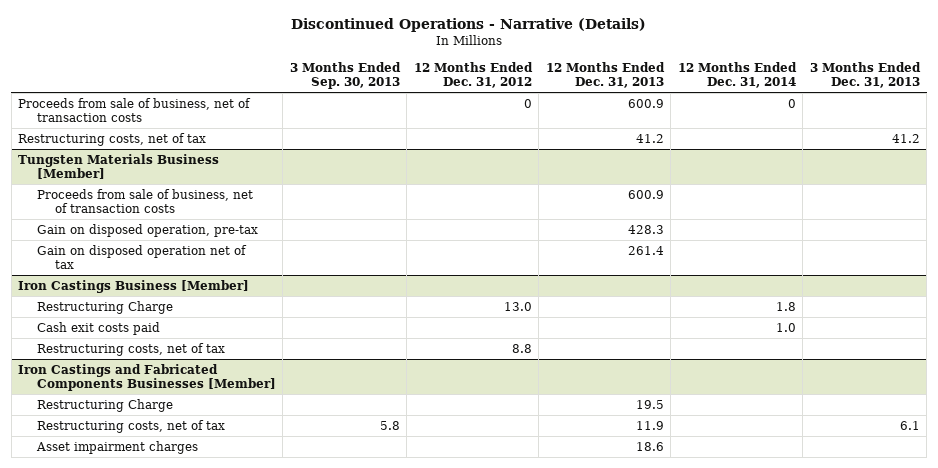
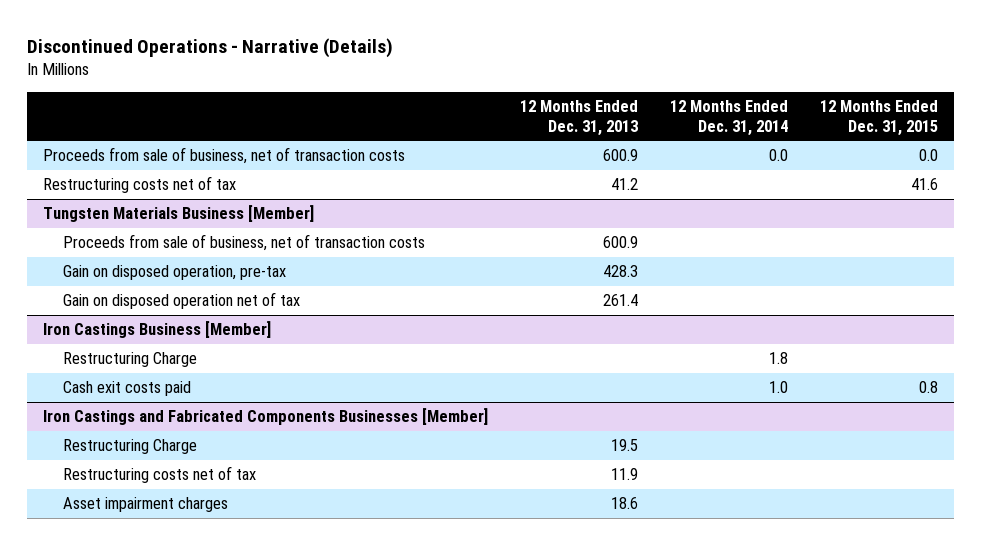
[289,61,401,90] 3 Months Ended Sep. 30, 2013 -> none
[413,61,533,89] 12 Months Ended Dec. 31, 2012 -> none
[809,61,921,89] 3 Months Ended Dec. 31, 2013 -> none
none -> [819,99,938,136] 12 Months Ended Dec. 31, 2015
[787,98,796,108] 0 -> [768,149,788,162] 0.0
[18,132,207,146] Restructuring costs, net of tax -> [42,176,236,194] Restructuring costs net of tax
[36,342,225,356] Restructuring costs, net of tax -> none
[36,419,225,433] Restructuring costs, net of tax -> [62,466,256,484] Restructuring costs net of tax

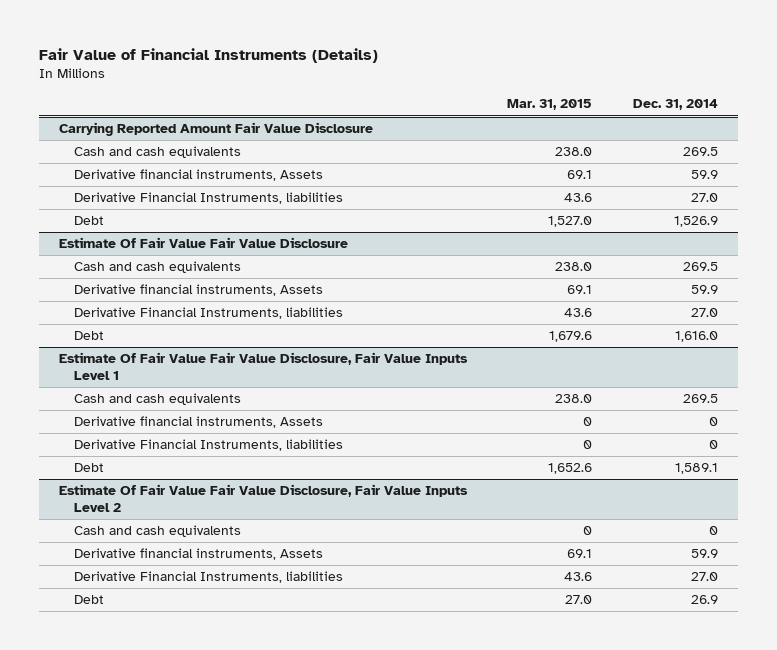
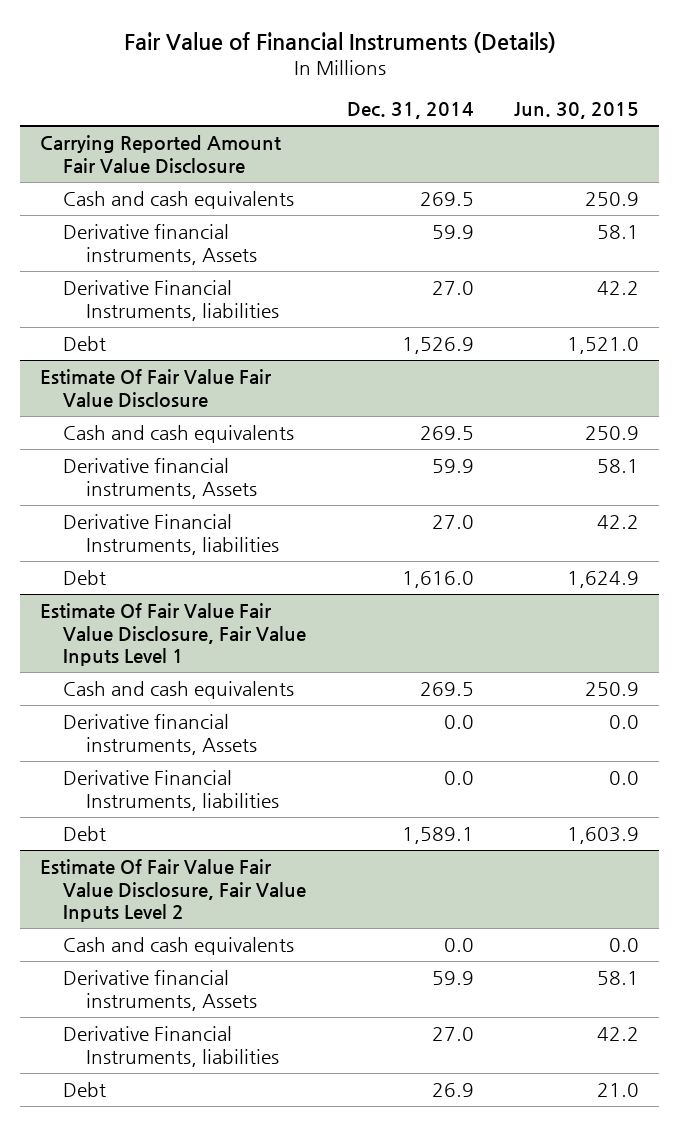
[507,99,593,111] Mar. 31, 2015 -> none
none -> [514,102,640,120] Jun. 30, 2015
[708,417,718,427] 0 -> [443,715,474,730] 0.0
[708,440,718,450] 0 -> [443,771,474,786] 0.0
[708,526,718,536] 0 -> [443,938,474,953] 0.0

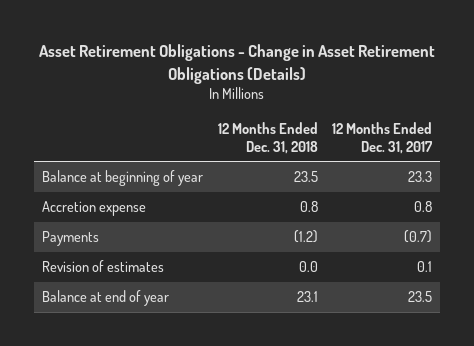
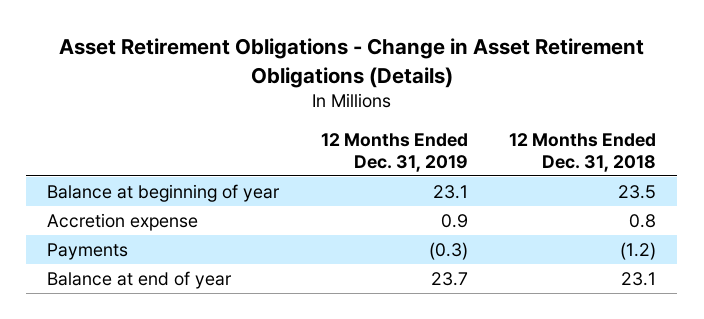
[332,121,434,154] 12 Months Ended Dec. 31, 2017 -> none
none -> [320,132,468,172] 12 Months Ended Dec. 31, 2019
[41,260,164,273] Revision of estimates -> none

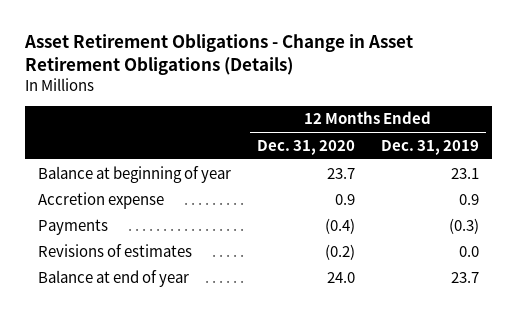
[509,132,657,172] 12 Months Ended Dec. 31, 2018 -> none
none -> [256,139,355,155] Dec. 31, 2020
none -> [37,243,192,257] Revisions of estimates

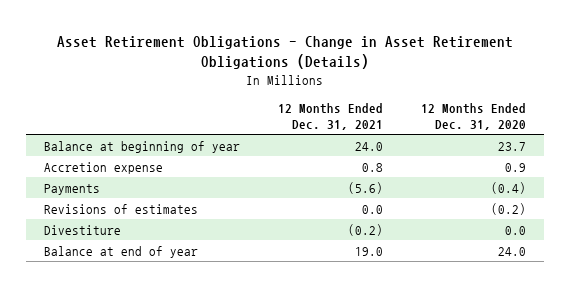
[381,139,480,155] Dec. 31, 2019 -> none
none -> [277,102,383,130] 12 Months Ended Dec. 31, 2021
none -> [44,224,122,235] Divestiture

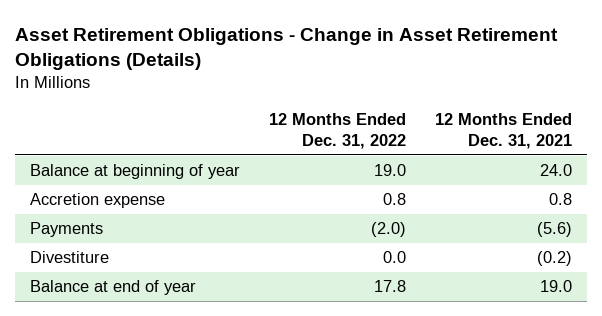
[420,102,526,130] 12 Months Ended Dec. 31, 2020 -> none
none -> [269,112,407,149] 12 Months Ended Dec. 31, 2022
[44,203,199,214] Revisions of estimates -> none

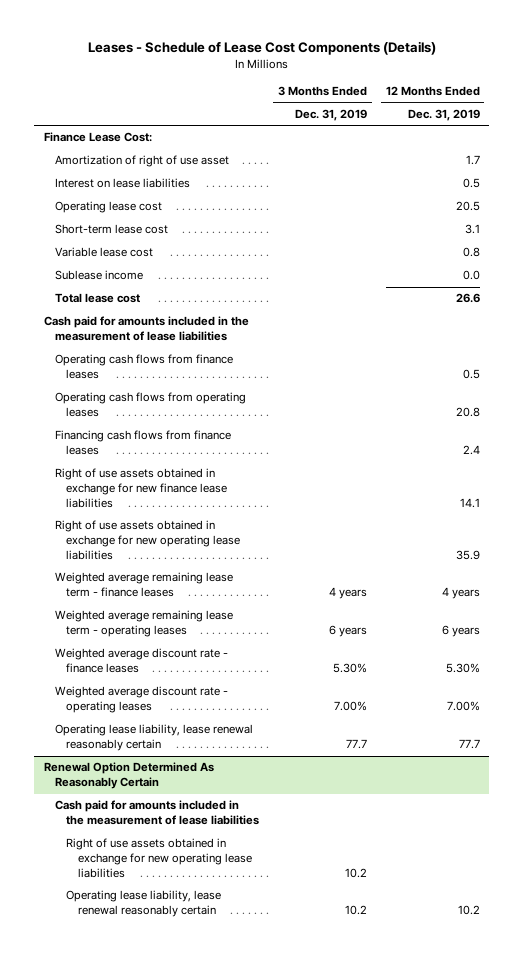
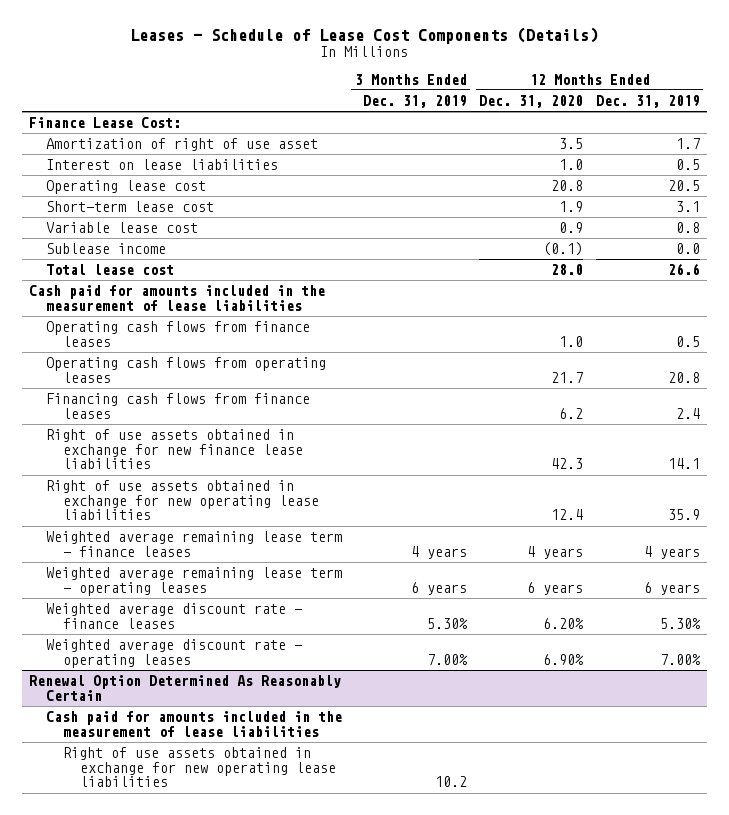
none -> [479,95,584,109] Dec. 31, 2020
[55,724,254,752] Operating lease liability, lease renewal reasonably certain -> none
[66,890,222,918] Operating lease liability, lease renewal reasonably certain -> none

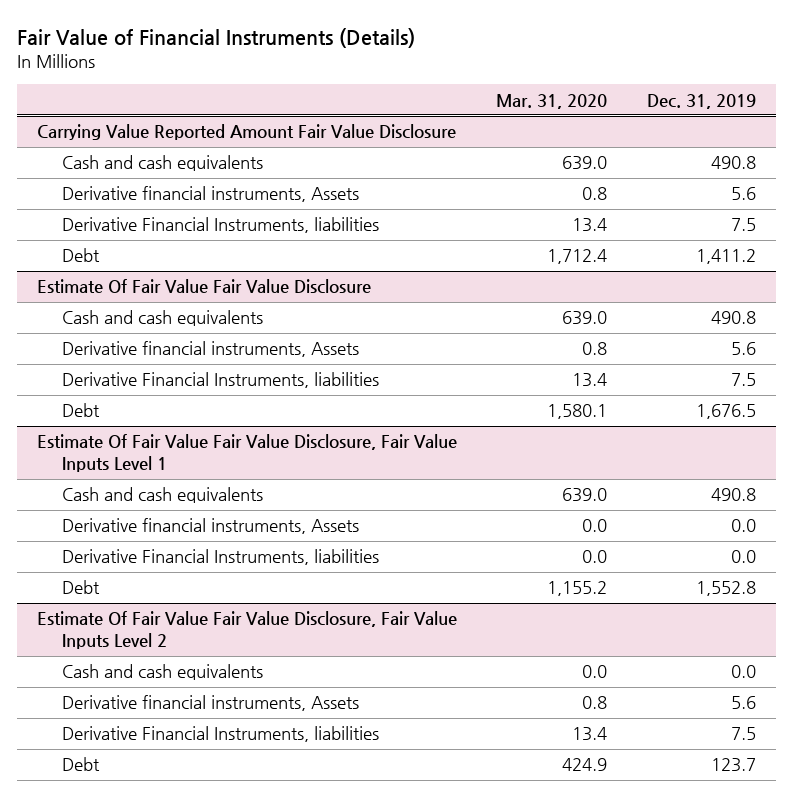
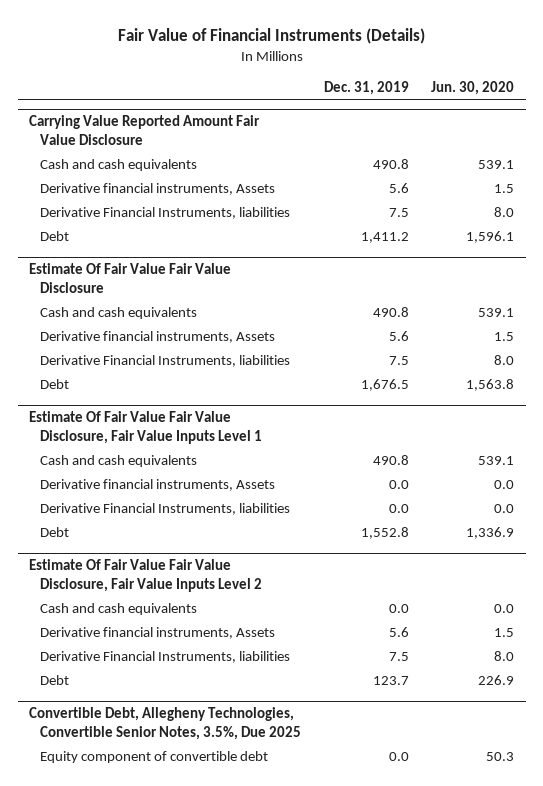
[496,93,608,109] Mar. 31, 2020 -> none
none -> [431,81,515,96] Jun. 30, 2020
none -> [29,707,301,740] Convertible Debt, Allegheny Technologies, Convertible Senior Notes, 3.5%, Due 2025
none -> [39,750,268,763] Equity component of convertible debt

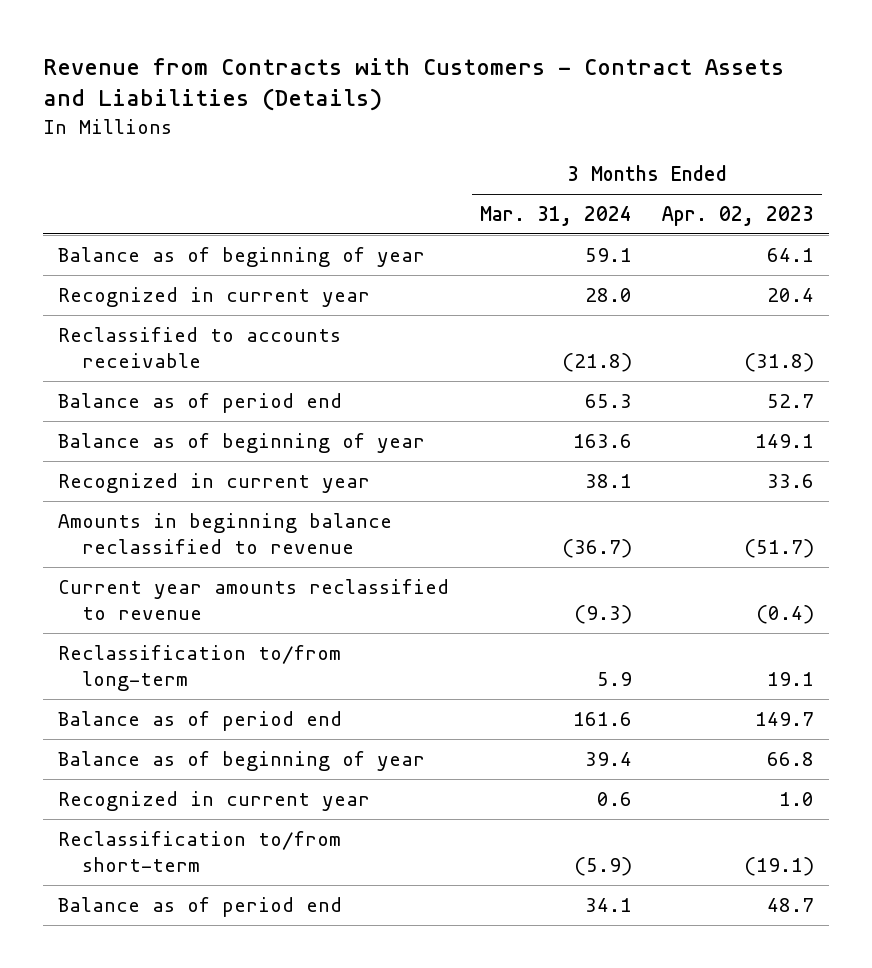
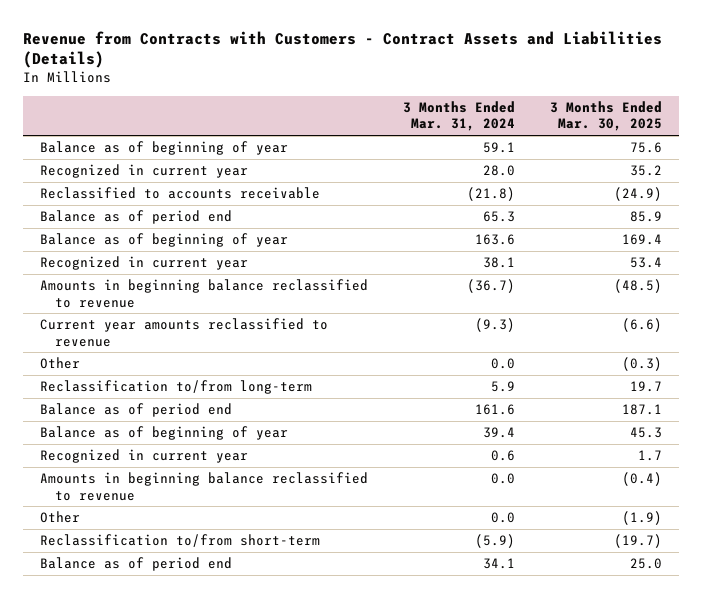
[661,205,814,226] Apr. 02, 2023 -> none
none -> [549,101,662,132] 3 Months Ended Mar. 30, 2025
none -> [40,357,81,370] Other
none -> [40,472,369,501] Amounts in beginning balance reclassified to revenue
none -> [40,511,81,524] Other

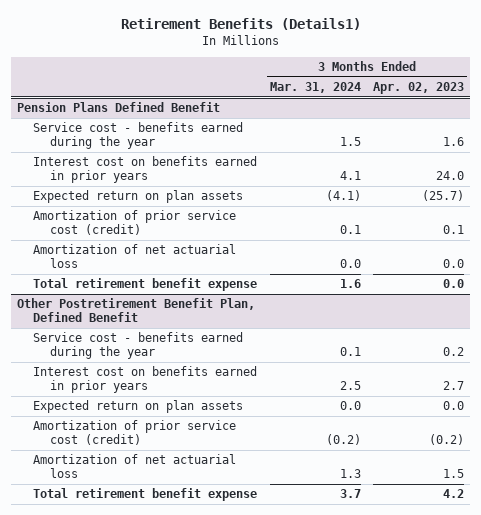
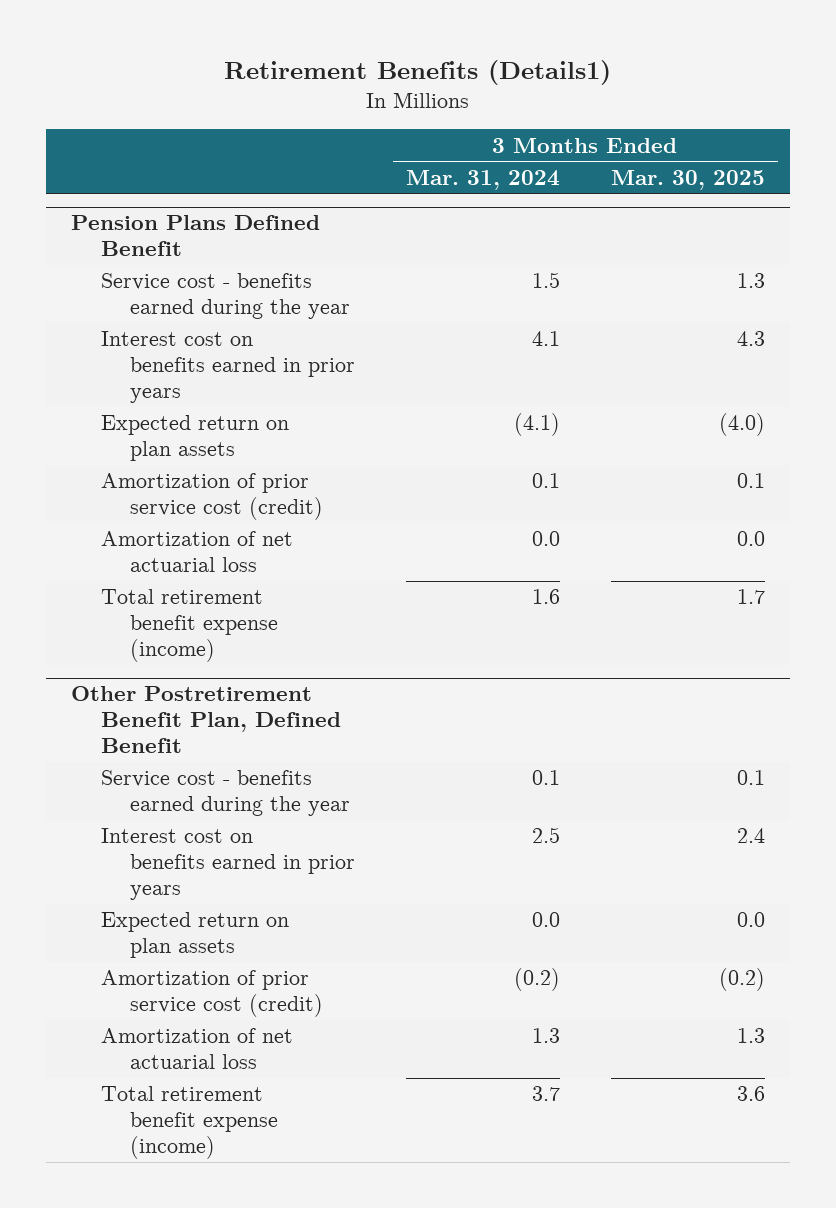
[373,82,465,95] Apr. 02, 2023 -> none
none -> [610,169,765,190] Mar. 30, 2025
[33,278,258,292] Total retirement benefit expense -> [100,589,279,663] Total retirement benefit expense (income)
[33,488,258,502] Total retirement benefit expense -> [100,1086,279,1160] Total retirement benefit expense (income)

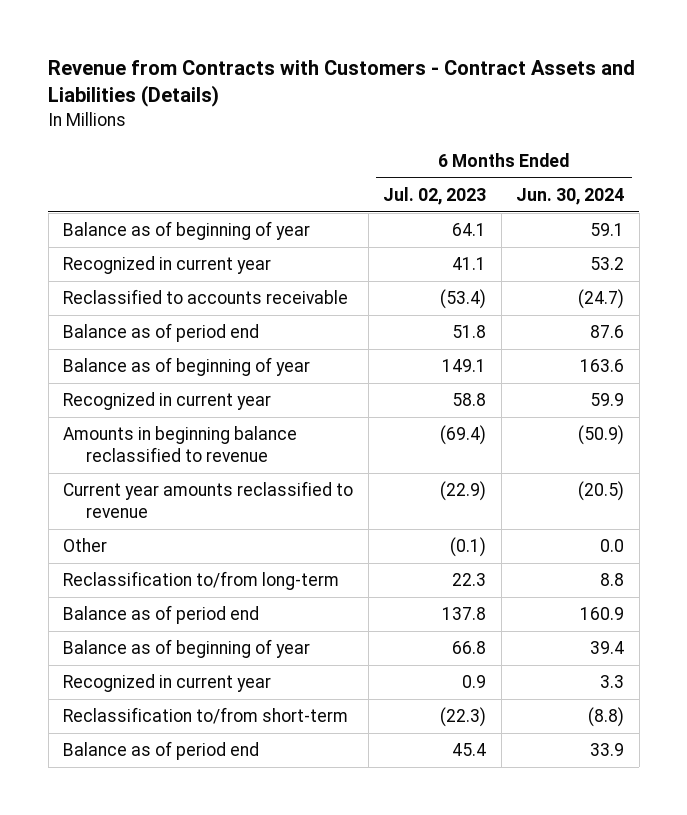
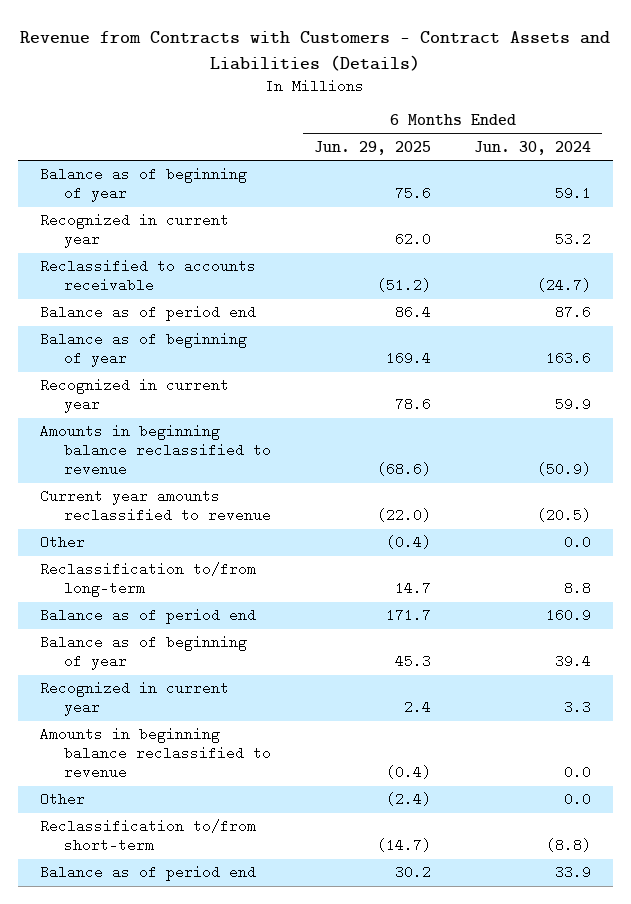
[383,186,487,205] Jul. 02, 2023 -> none
none -> [313,140,431,155] Jun. 29, 2025
none -> [39,727,271,780] Amounts in beginning balance reclassified to revenue
none -> [39,792,85,807] Other

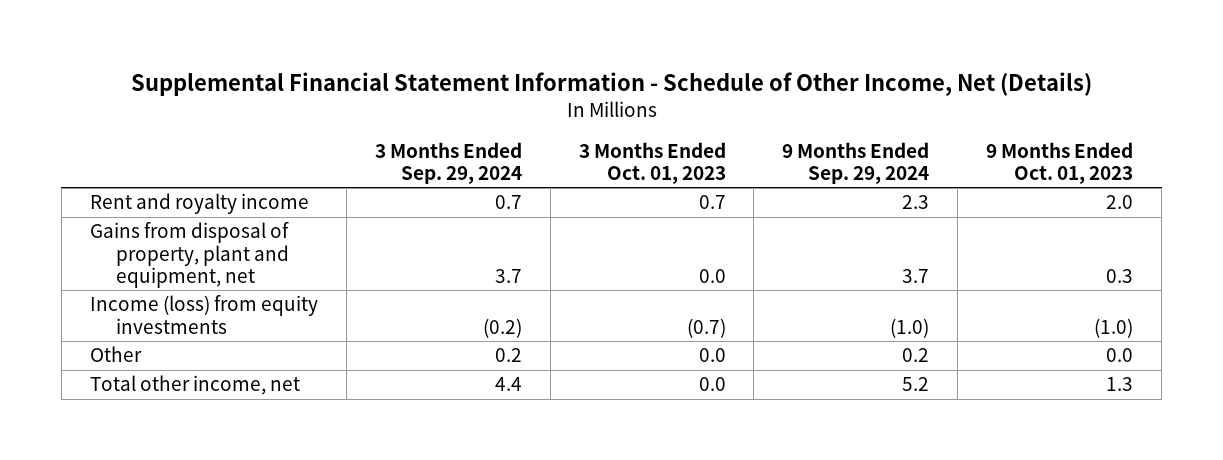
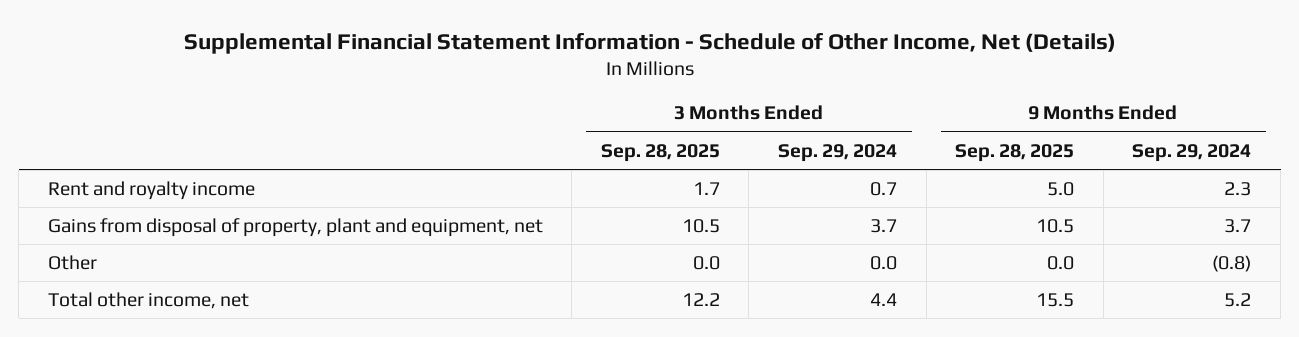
[578,141,726,184] 3 Months Ended Oct. 01, 2023 -> none
[986,141,1134,184] 9 Months Ended Oct. 01, 2023 -> none
none -> [600,143,720,162] Sep. 28, 2025
none -> [955,143,1075,162] Sep. 28, 2025
[89,295,318,334] Income (loss) from equity investments -> none
[494,348,522,363] 0.2 -> [870,255,898,270] 0.0
[902,348,930,363] 0.2 -> [1212,254,1252,272] (0.8)

